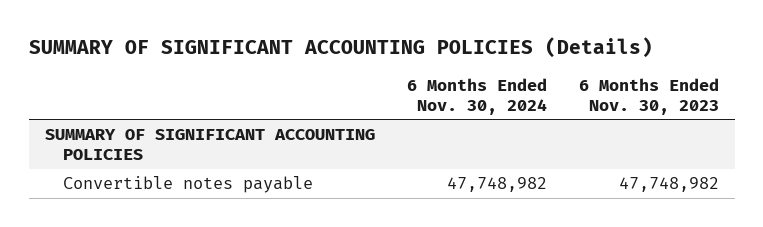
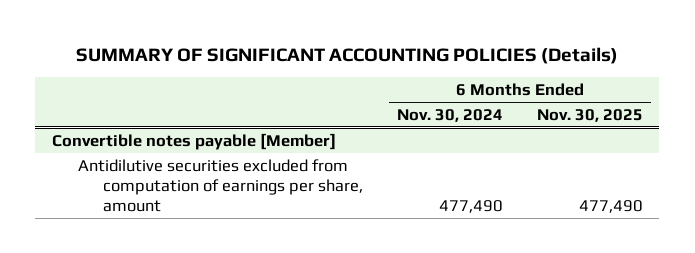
[578,77,719,115] 6 Months Ended Nov. 30, 2023 -> none
none -> [536,108,643,122] Nov. 30, 2025
[44,129,375,161] SUMMARY OF SIGNIFICANT ACCOUNTING POLICIES -> none
[62,176,313,194] Convertible notes payable -> none
none -> [52,132,337,150] Convertible notes payable [Member]
none -> [77,158,364,213] Antidilutive securities excluded from computation of earnings per share, amount

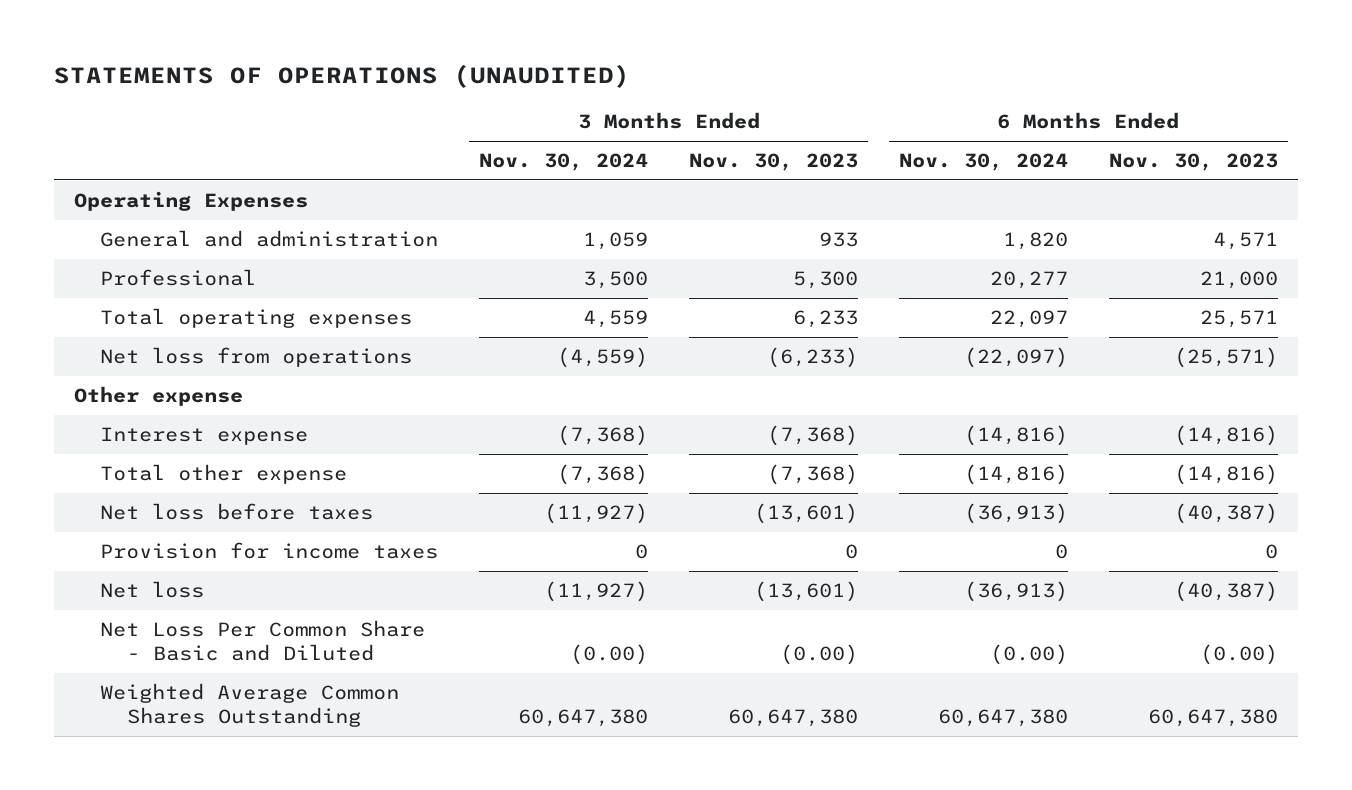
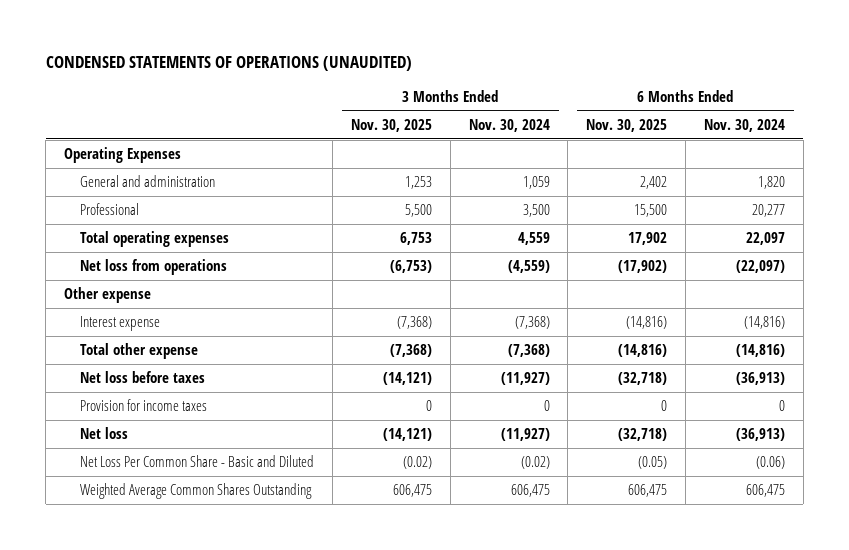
[53,64,630,89] STATEMENTS OF OPERATIONS (UNAUDITED) -> [45,56,412,72] CONDENSED STATEMENTS OF OPERATIONS (UNAUDITED)
[689,153,859,172] Nov. 30, 2023 -> none
[1108,153,1278,172] Nov. 30, 2023 -> none
none -> [350,118,432,132] Nov. 30, 2025
none -> [586,118,668,132] Nov. 30, 2025
[570,643,649,665] (0.00) -> [520,456,550,470] (0.02)
[989,643,1068,665] (0.00) -> [755,456,785,470] (0.06)
[518,708,649,727] 60,647,380 -> [510,484,550,498] 606,475
[937,708,1068,727] 60,647,380 -> [745,484,785,498] 606,475

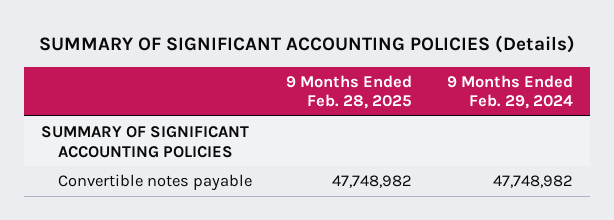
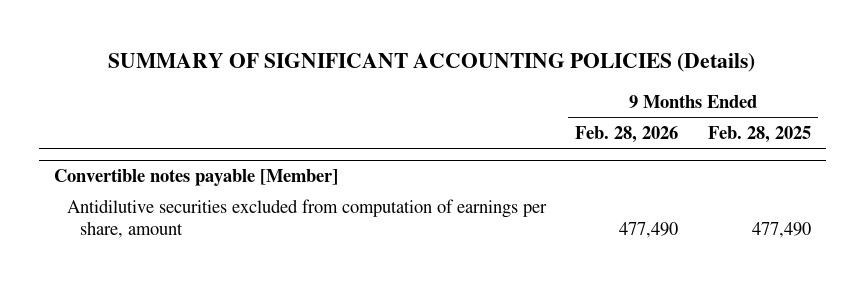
[446,74,573,110] 9 Months Ended Feb. 29, 2024 -> none
none -> [575,126,679,144] Feb. 28, 2026
[41,126,250,158] SUMMARY OF SIGNIFICANT ACCOUNTING POLICIES -> none
[57,174,252,192] Convertible notes payable -> none
none -> [53,168,338,186] Convertible notes payable [Member]
none -> [67,198,548,238] Antidilutive securities excluded from computation of earnings per share, amount

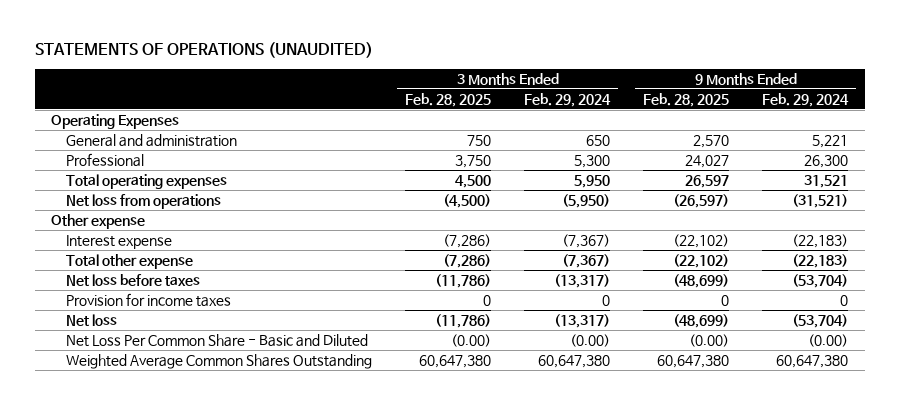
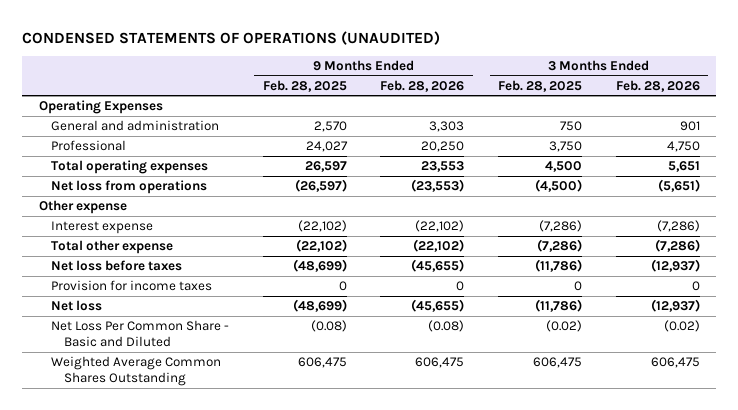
[34,42,373,59] STATEMENTS OF OPERATIONS (UNAUDITED) -> [21,30,440,45] CONDENSED STATEMENTS OF OPERATIONS (UNAUDITED)
[524,92,612,107] Feb. 29, 2024 -> none
[762,92,850,107] Feb. 29, 2024 -> none
none -> [380,79,465,92] Feb. 28, 2026
none -> [615,79,700,92] Feb. 28, 2026
[451,333,492,347] (0.00) -> [545,320,582,333] (0.02)
[689,333,730,347] (0.00) -> [310,320,347,333] (0.08)
[419,354,492,368] 60,647,380 -> [532,357,582,369] 606,475
[657,354,730,368] 60,647,380 -> [297,357,347,369] 606,475

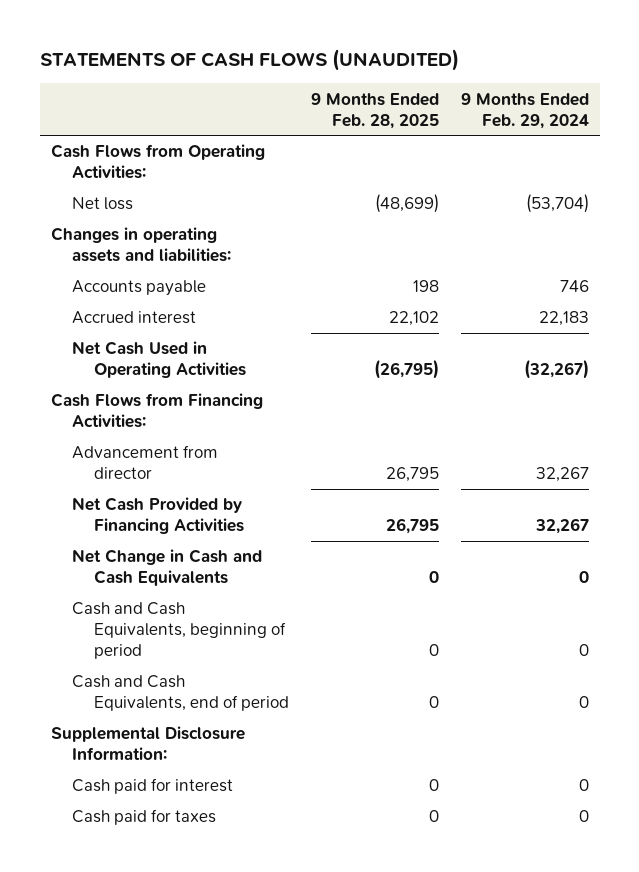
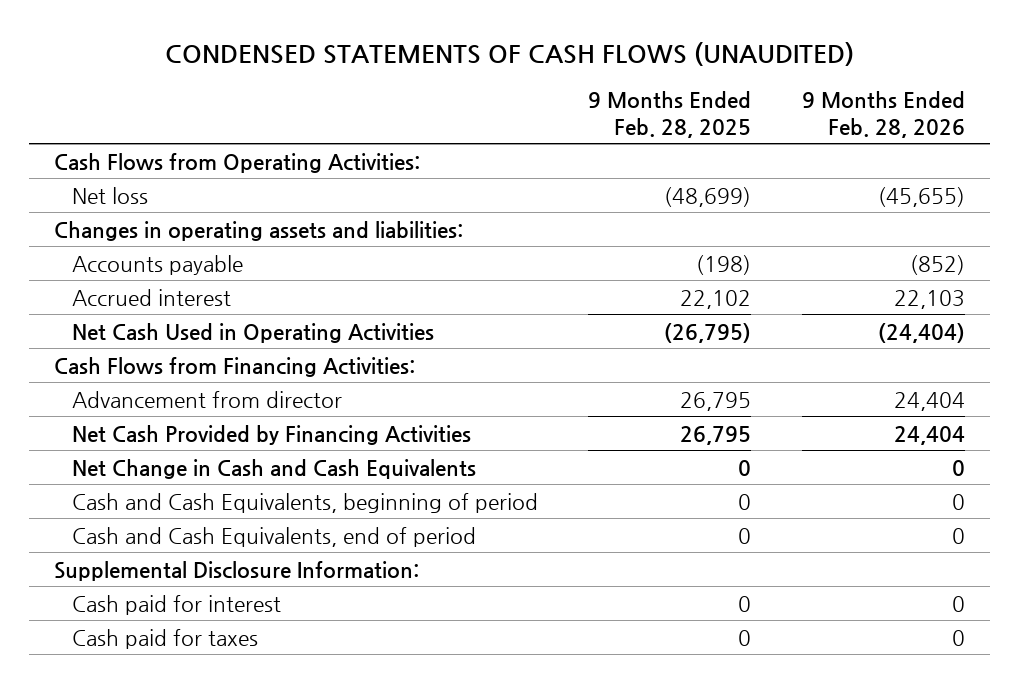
[39,49,459,72] STATEMENTS OF CASH FLOWS (UNAUDITED) -> [165,41,855,66] CONDENSED STATEMENTS OF CASH FLOWS (UNAUDITED)
[460,92,589,129] 9 Months Ended Feb. 29, 2024 -> none
none -> [801,91,965,138] 9 Months Ended Feb. 28, 2026
[412,280,439,293] 198 -> [696,254,752,275] (198)

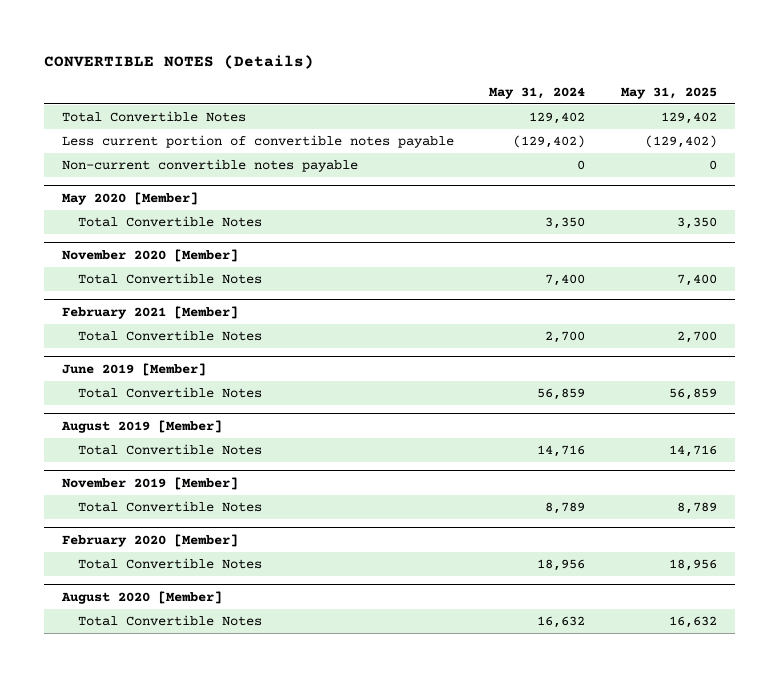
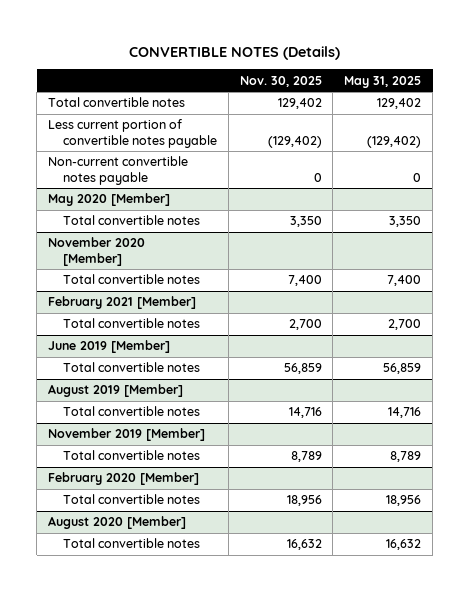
[489,86,586,99] May 31, 2024 -> none
none -> [239,75,322,87] Nov. 30, 2025
[61,111,246,123] Total Convertible Notes -> [48,97,186,108] Total convertible notes
[78,216,263,228] Total Convertible Notes -> [62,215,200,226] Total convertible notes
[78,273,263,285] Total Convertible Notes -> [62,274,200,285] Total convertible notes
[78,330,263,342] Total Convertible Notes -> [62,318,200,329] Total convertible notes
[78,387,263,399] Total Convertible Notes -> [62,362,200,373] Total convertible notes
[78,444,263,456] Total Convertible Notes -> [62,406,200,417] Total convertible notes
[78,501,263,513] Total Convertible Notes -> [62,450,200,461] Total convertible notes
[78,558,263,570] Total Convertible Notes -> [62,494,200,505] Total convertible notes
[78,615,263,627] Total Convertible Notes -> [62,538,200,549] Total convertible notes

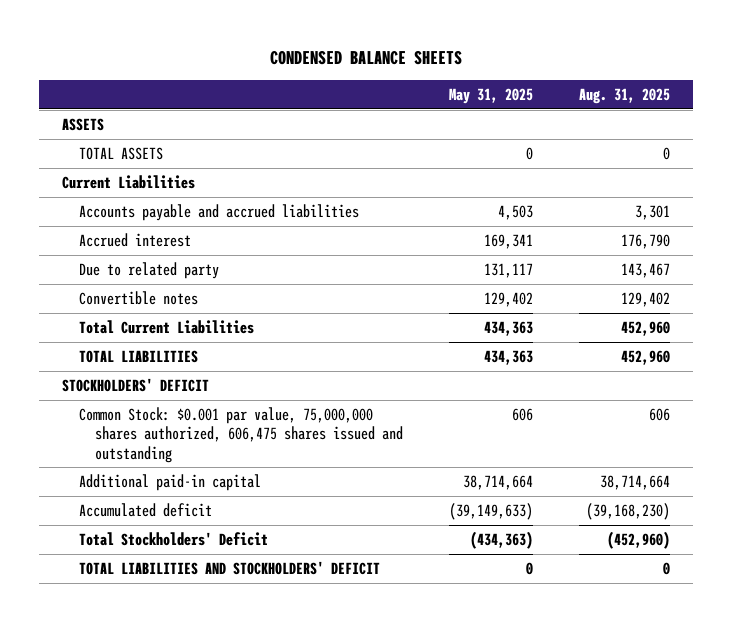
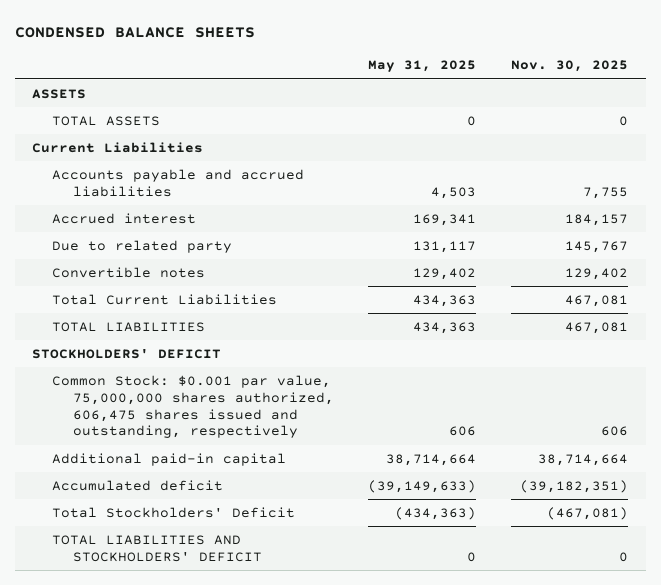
[579,88,671,105] Aug. 31, 2025 -> none
none -> [511,60,629,73] Nov. 30, 2025
[78,406,404,463] Common Stock: $0.001 par value, 75,000,000 shares authorized, 606,475 shares issued and outstanding -> [52,374,334,439] Common Stock: $0.001 par value, 75,000,000 shares authorized, 606,475 shares issued and outstanding, respectively

